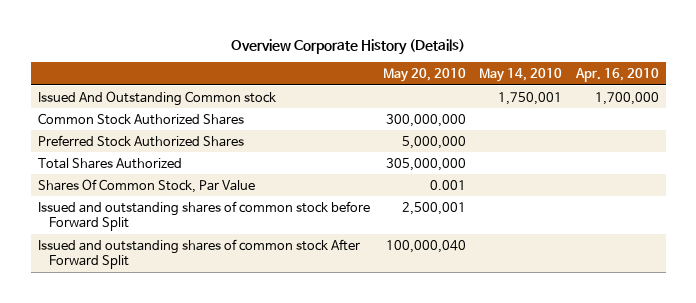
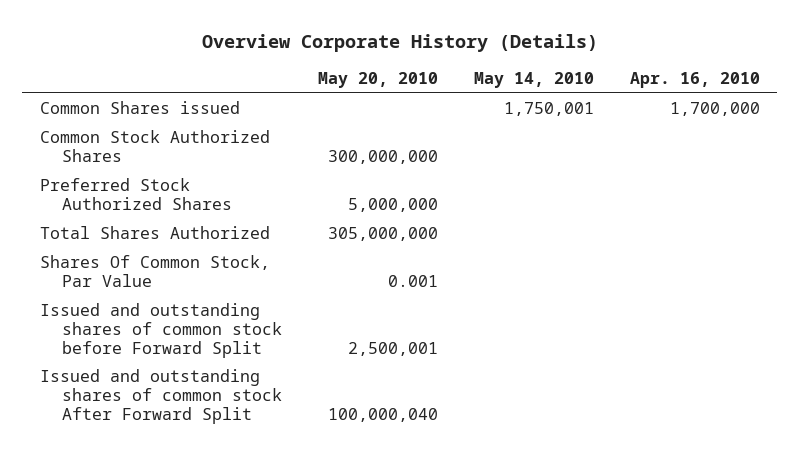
[37,90,276,106] Issued And Outstanding Common stock -> [40,101,241,115] Common Shares issued

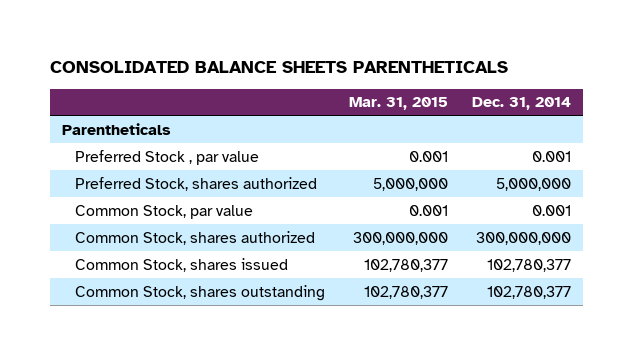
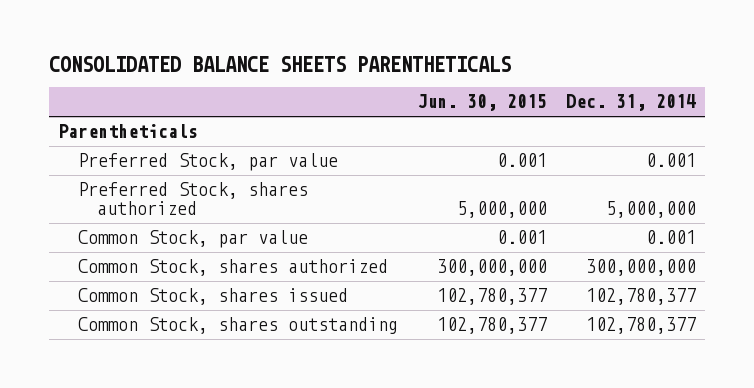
[348,97,448,111] Mar. 31, 2015 -> none
none -> [416,94,547,112] Jun. 30, 2015
[74,149,259,165] Preferred Stock , par value -> [77,153,338,172] Preferred Stock, par value

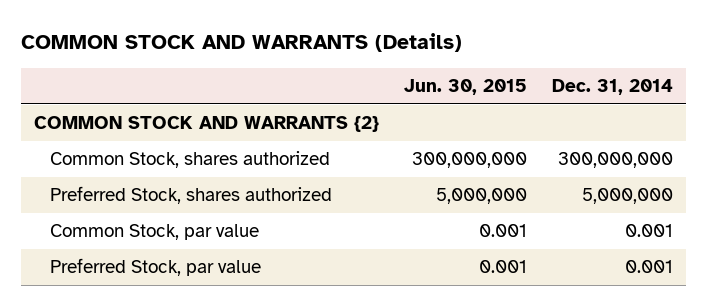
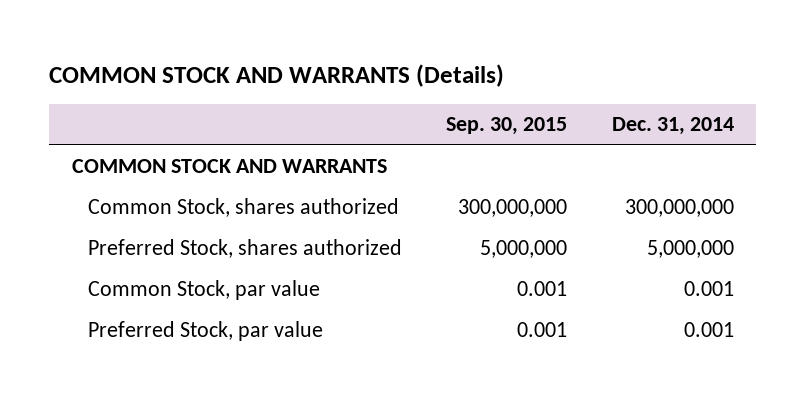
[403,78,527,95] Jun. 30, 2015 -> none
none -> [446,117,568,136] Sep. 30, 2015
[33,116,379,133] COMMON STOCK AND WARRANTS {2} -> [71,159,387,174] COMMON STOCK AND WARRANTS

